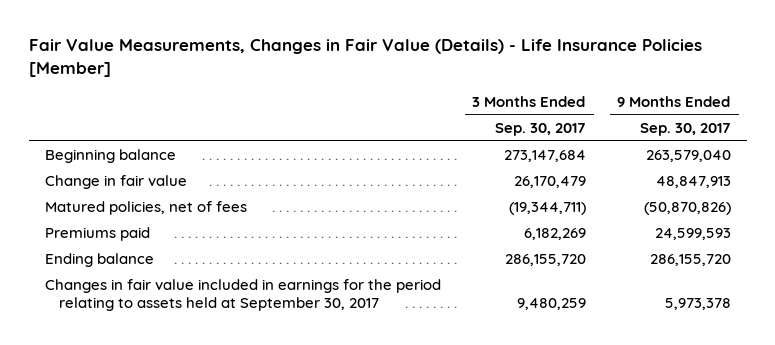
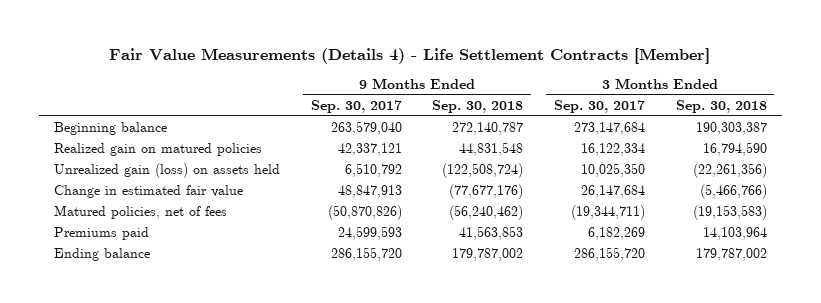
[28,39,702,78] Fair Value Measurements, Changes in Fair Value (Details) - Life Insurance Policies [Member] -> [109,48,711,65] Fair Value Measurements (Details 4) - Life Settlement Contracts [Member]
none -> [432,100,524,114] Sep. 30, 2018
none -> [675,100,767,114] Sep. 30, 2018
none -> [53,143,262,157] Realized gain on matured policies
none -> [53,163,280,179] Unrealized gain (loss) on assets held
[44,175,187,190] Change in fair value -> [53,185,243,199] Change in estimated fair value
[513,176,586,189] 26,170,479 -> [580,185,645,199] 26,147,684
[44,279,441,312] Changes in fair value included in earnings for the period relating to assets held at September 30, 2017 -> none

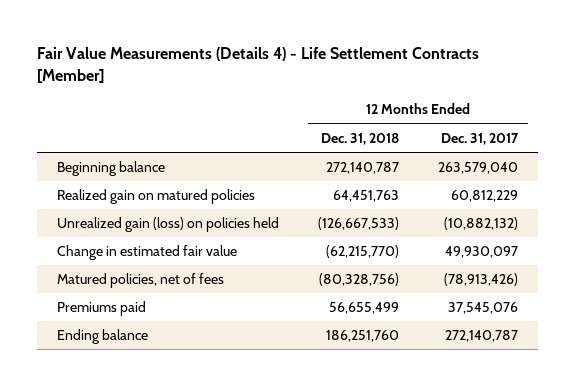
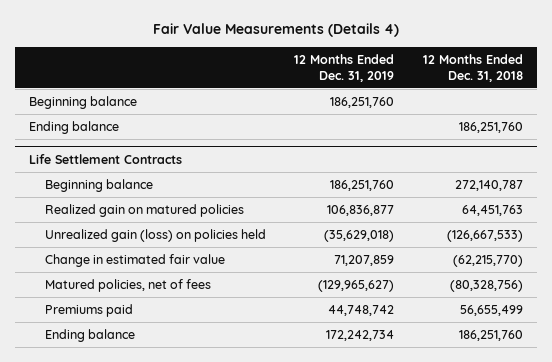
[37,47,480,84] Fair Value Measurements (Details 4) - Life Settlement Contracts [Member] -> [152,23,399,38] Fair Value Measurements (Details 4)
[441,132,520,145] Dec. 31, 2017 -> none
none -> [294,53,395,82] 12 Months Ended Dec. 31, 2019
none -> [29,95,138,109] Beginning balance
none -> [29,120,120,134] Ending balance
none -> [29,153,183,164] Life Settlement Contracts

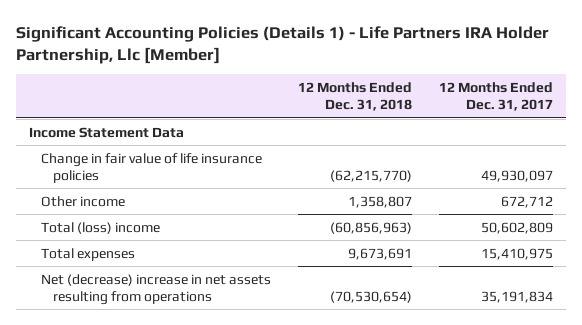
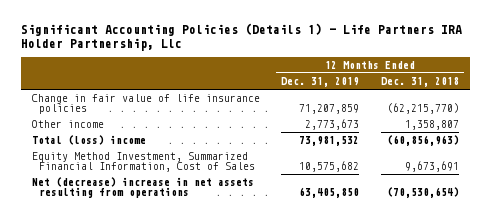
[15,25,549,64] Significant Accounting Policies (Details 1) - Life Partners IRA Holder Partnership, Llc [Member] -> [20,23,462,51] Significant Accounting Policies (Details 1) - Life Partners IRA Holder Partnership, Llc
[438,81,553,112] 12 Months Ended Dec. 31, 2017 -> none
none -> [281,77,360,88] Dec. 31, 2019
[29,126,185,138] Income Statement Data -> none
[41,247,136,261] Total expenses -> [31,152,256,173] Equity Method Investment, Summarized Financial Information, Cost of Sales

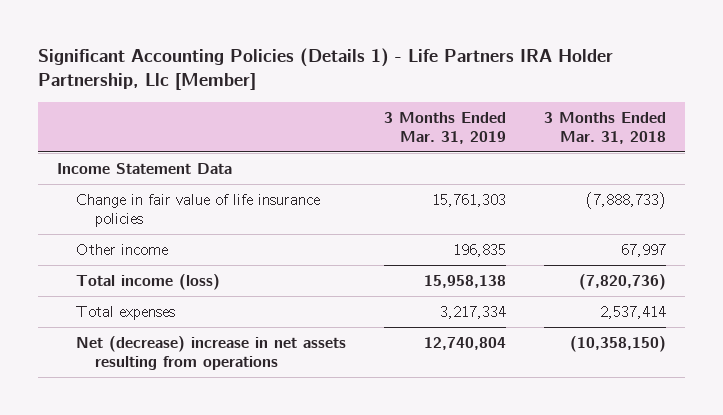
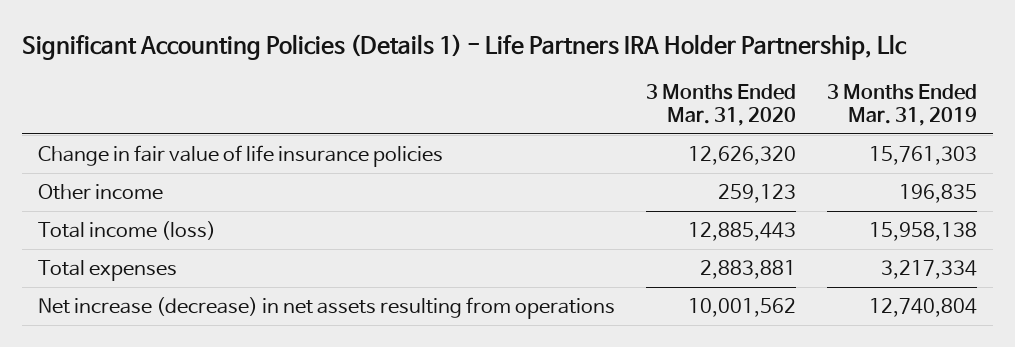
[37,47,613,91] Significant Accounting Policies (Details 1) - Life Partners IRA Holder Partnership, Llc [Member] -> [22,33,908,60] Significant Accounting Policies (Details 1) - Life Partners IRA Holder Partnership, Llc
[544,111,667,144] 3 Months Ended Mar. 31, 2018 -> none
none -> [645,83,796,126] 3 Months Ended Mar. 31, 2020
[56,162,232,174] Income Statement Data -> none
[75,335,346,370] Net (decrease) increase in net assets resulting from operations -> [37,297,615,320] Net increase (decrease) in net assets resulting from operations

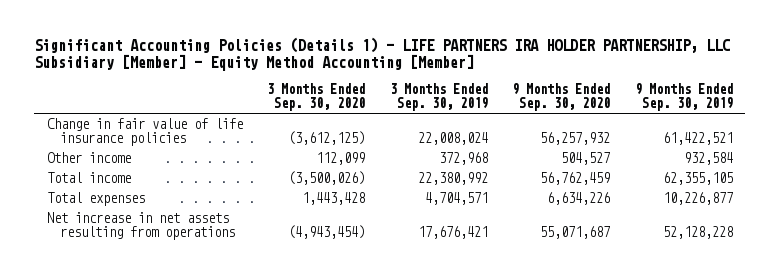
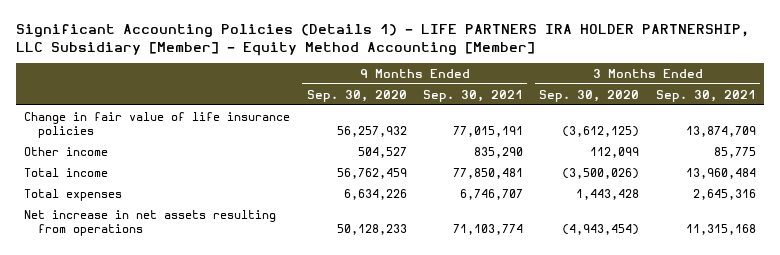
[389,83,488,112] 3 Months Ended Sep. 30, 2019 -> none
[634,83,733,112] 9 Months Ended Sep. 30, 2019 -> none
none -> [422,89,523,102] Sep. 30, 2021
none -> [655,89,756,102] Sep. 30, 2021
[540,226,611,240] 55,071,687 -> [336,224,407,236] 50,128,233

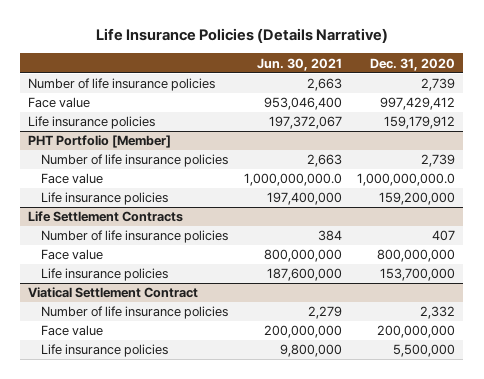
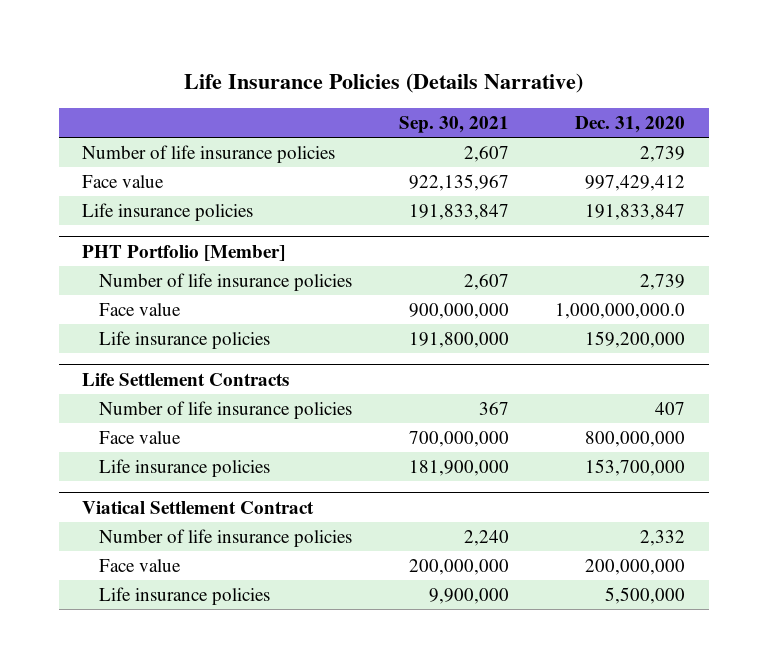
[256,57,342,71] Jun. 30, 2021 -> none
none -> [398,116,509,134] Sep. 30, 2021
[384,116,456,130] 159,179,912 -> [585,203,686,220] 191,833,847

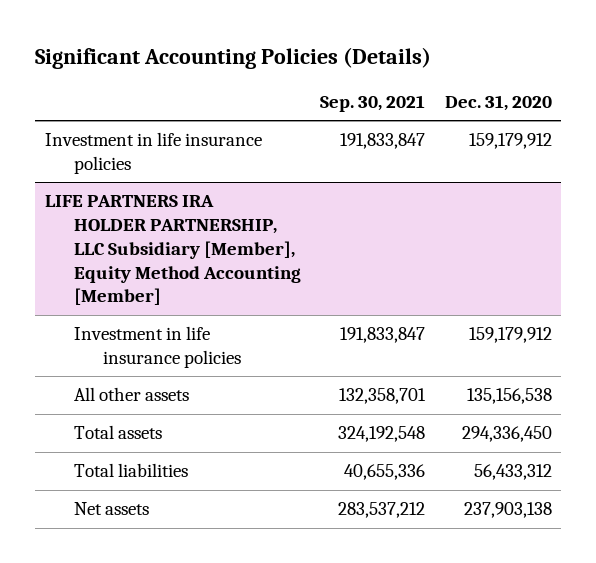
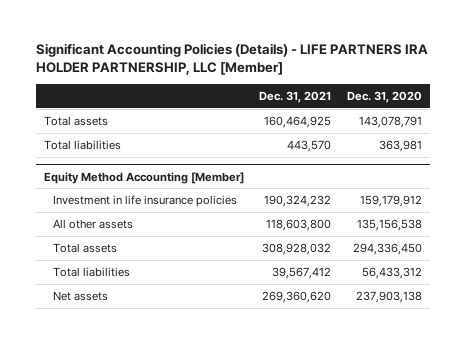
[35,46,432,69] Significant Accounting Policies (Details) -> [35,43,428,76] Significant Accounting Policies (Details) - LIFE PARTNERS IRA HOLDER PARTNERSHIP, LLC [Member]
[320,94,426,112] Sep. 30, 2021 -> none
none -> [259,91,332,104] Dec. 31, 2021
[44,132,262,174] Investment in life insurance policies -> none
[44,195,302,306] LIFE PARTNERS IRA HOLDER PARTNERSHIP, LLC Subsidiary [Member], Equity Method Accounting [Member] -> none
none -> [43,116,108,127] Total assets
none -> [43,140,121,151] Total liabilities
none -> [43,171,244,184] Equity Method Accounting [Member]

